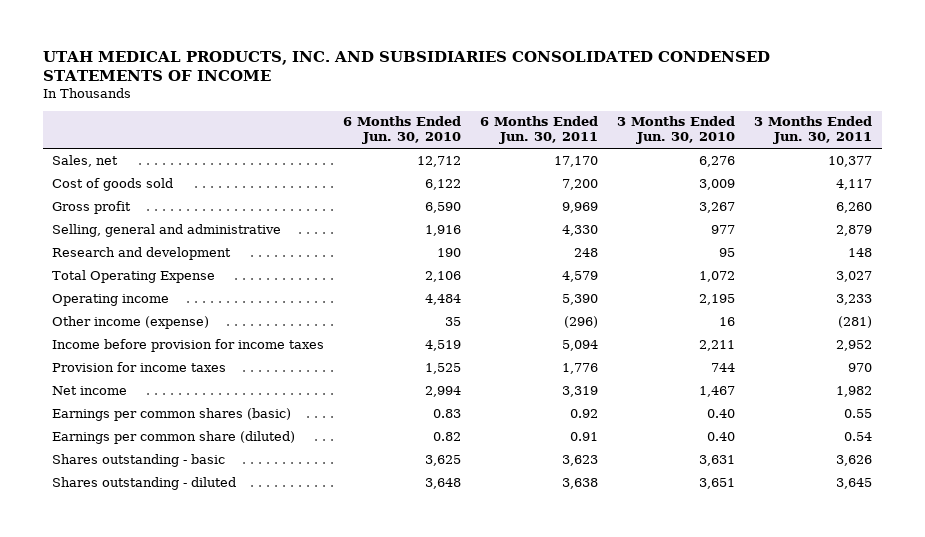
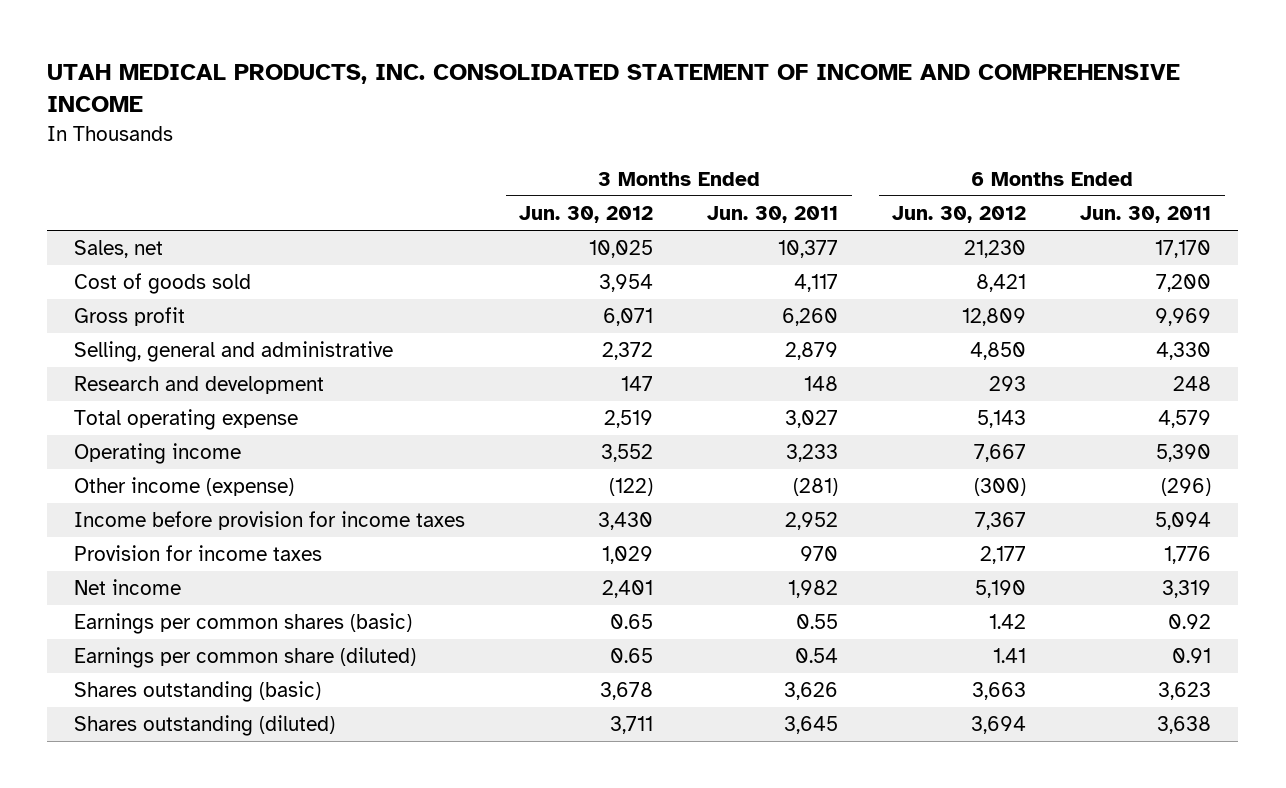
[42,51,770,82] UTAH MEDICAL PRODUCTS, INC. AND SUBSIDIARIES CONSOLIDATED CONDENSED STATEMENTS OF INCOME -> [47,63,1181,113] UTAH MEDICAL PRODUCTS, INC. CONSOLIDATED STATEMENT OF INCOME AND COMPREHENSIVE INCOME
[343,116,462,145] 6 Months Ended Jun. 30, 2010 -> none
[617,116,736,145] 3 Months Ended Jun. 30, 2010 -> none
none -> [519,206,654,224] Jun. 30, 2012
none -> [892,206,1027,224] Jun. 30, 2012
[52,269,216,283] Total Operating Expense -> [74,409,299,431] Total operating expense
[52,453,226,467] Shares outstanding - basic -> [74,681,322,703] Shares outstanding (basic)
[52,476,237,490] Shares outstanding - diluted -> [74,715,336,737] Shares outstanding (diluted)

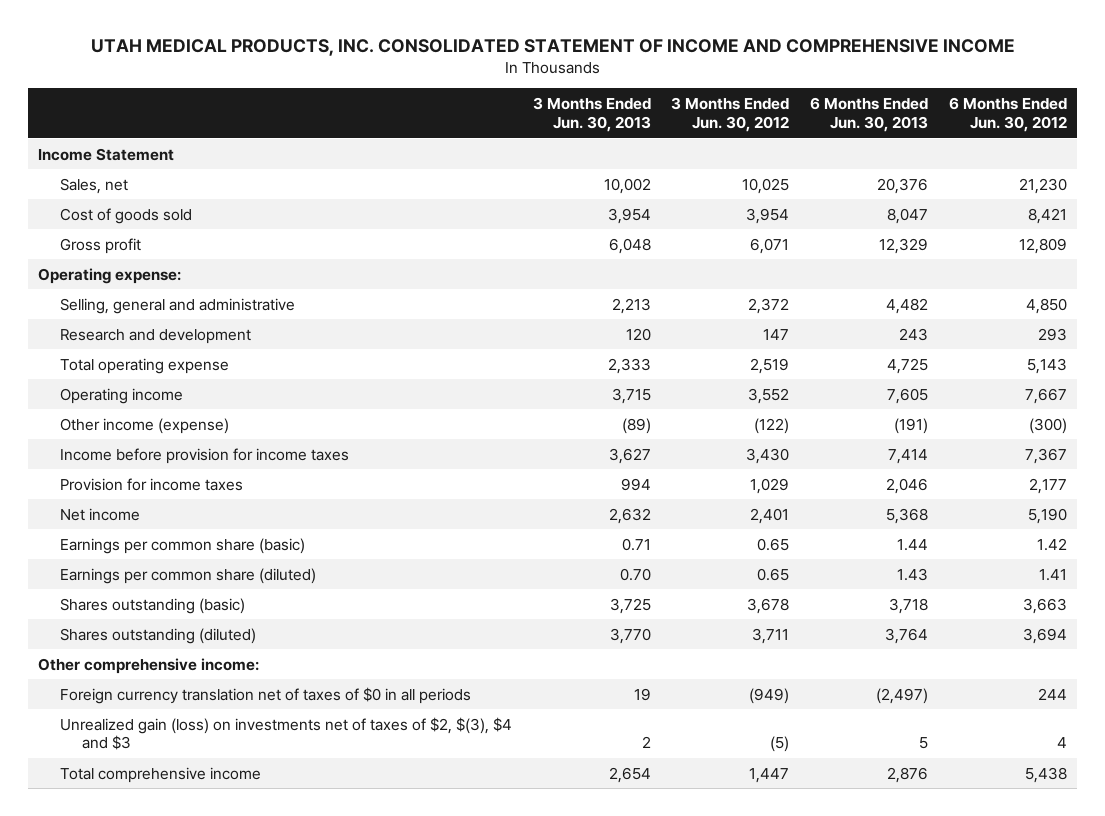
[707,206,839,224] Jun. 30, 2011 -> none
[1080,206,1212,224] Jun. 30, 2011 -> none
none -> [532,97,651,132] 3 Months Ended Jun. 30, 2013
none -> [809,97,928,132] 6 Months Ended Jun. 30, 2013
none -> [38,147,175,161] Income Statement
none -> [38,267,182,284] Operating expense:
[74,613,413,635] Earnings per common shares (basic) -> [59,537,305,554] Earnings per common share (basic)
none -> [38,657,260,674] Other comprehensive income:
none -> [59,686,471,704] Foreign currency translation net of taxes of $0 in all periods
none -> [59,716,512,751] Unrealized gain (loss) on investments net of taxes of $2, $(3), $4 and $3
none -> [59,766,261,783] Total comprehensive income

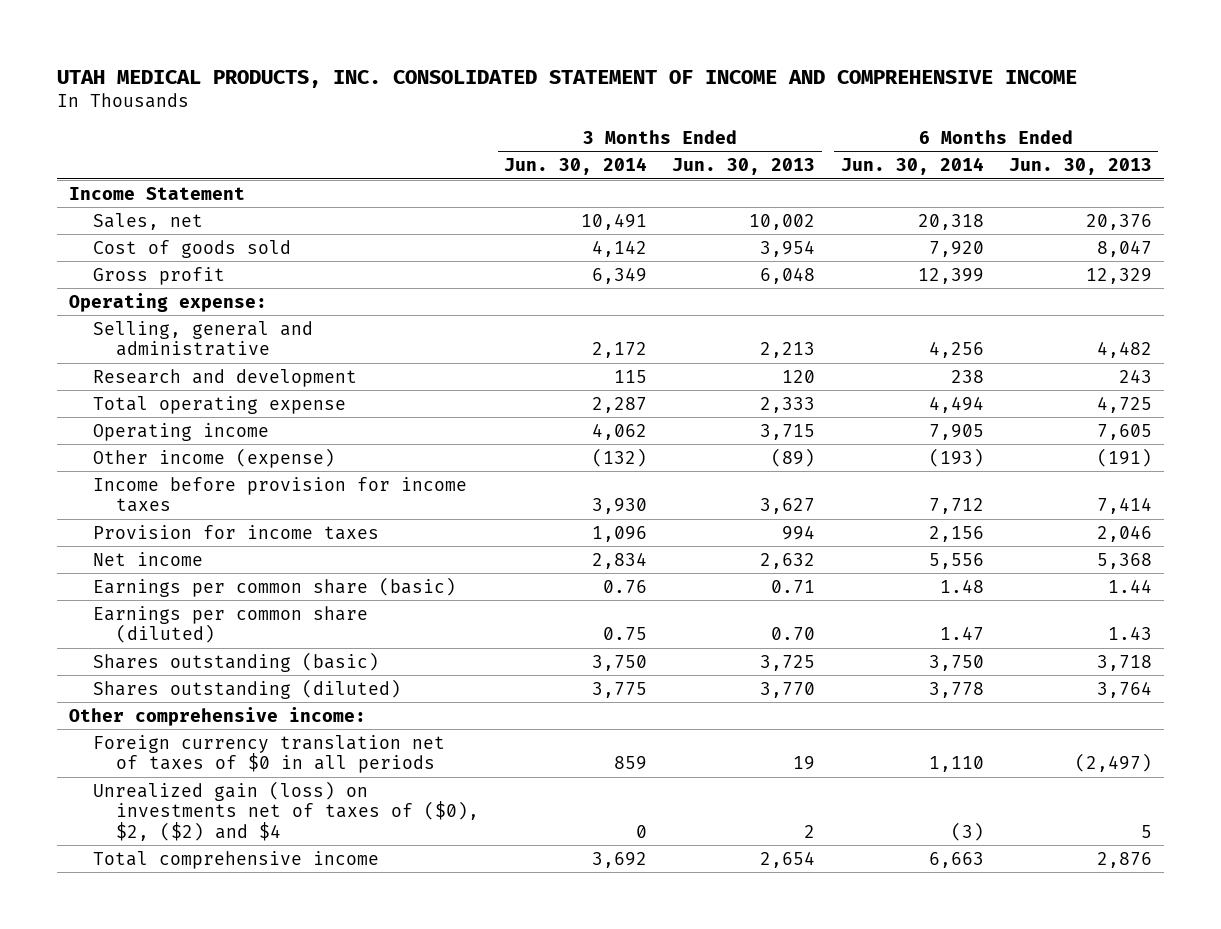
[671,97,790,132] 3 Months Ended Jun. 30, 2012 -> none
[948,97,1067,132] 6 Months Ended Jun. 30, 2012 -> none
none -> [504,157,648,176] Jun. 30, 2014
none -> [840,157,984,176] Jun. 30, 2014
[59,716,512,751] Unrealized gain (loss) on investments net of taxes of $2, $(3), $4 and $3 -> [92,780,480,841] Unrealized gain (loss) on investments net of taxes of ($0), $2, ($2) and $4

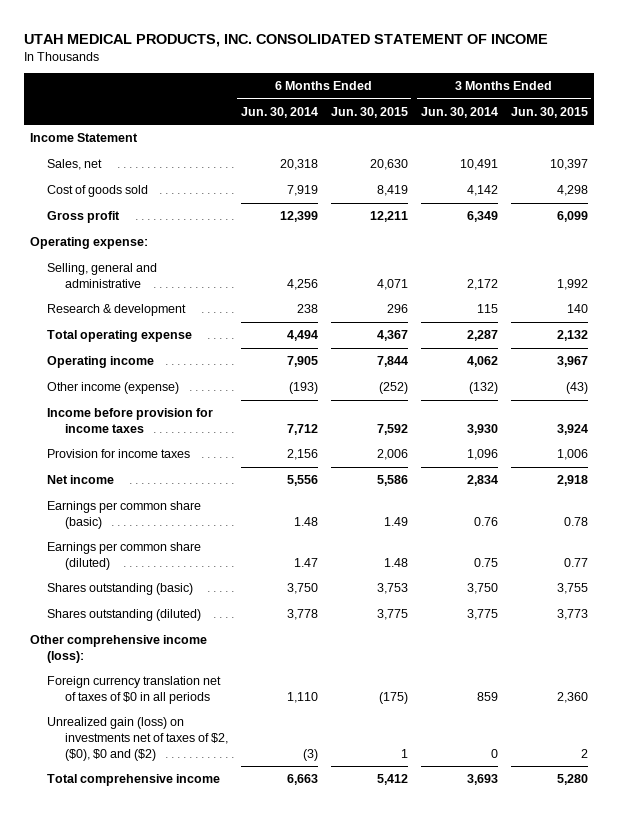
[56,69,1077,88] UTAH MEDICAL PRODUCTS, INC. CONSOLIDATED STATEMENT OF INCOME AND COMPREHENSIVE INCOME -> [23,33,548,47] UTAH MEDICAL PRODUCTS, INC. CONSOLIDATED STATEMENT OF INCOME
[672,158,816,176] Jun. 30, 2013 -> none
[1008,158,1152,176] Jun. 30, 2013 -> none
none -> [330,106,408,118] Jun. 30, 2015
none -> [510,106,588,118] Jun. 30, 2015
[928,240,984,257] 7,920 -> [286,185,318,197] 7,919
[92,368,357,387] Research and development -> [47,304,187,317] Research & development
[69,706,367,726] Other comprehensive income: -> [30,635,208,663] Other comprehensive income (loss):
[92,780,480,841] Unrealized gain (loss) on investments net of taxes of ($0), $2, ($2) and $4 -> [47,717,228,761] Unrealized gain (loss) on investments net of taxes of $2, ($0), $0 and ($2)
[592,851,648,868] 3,692 -> [466,774,498,786] 3,693

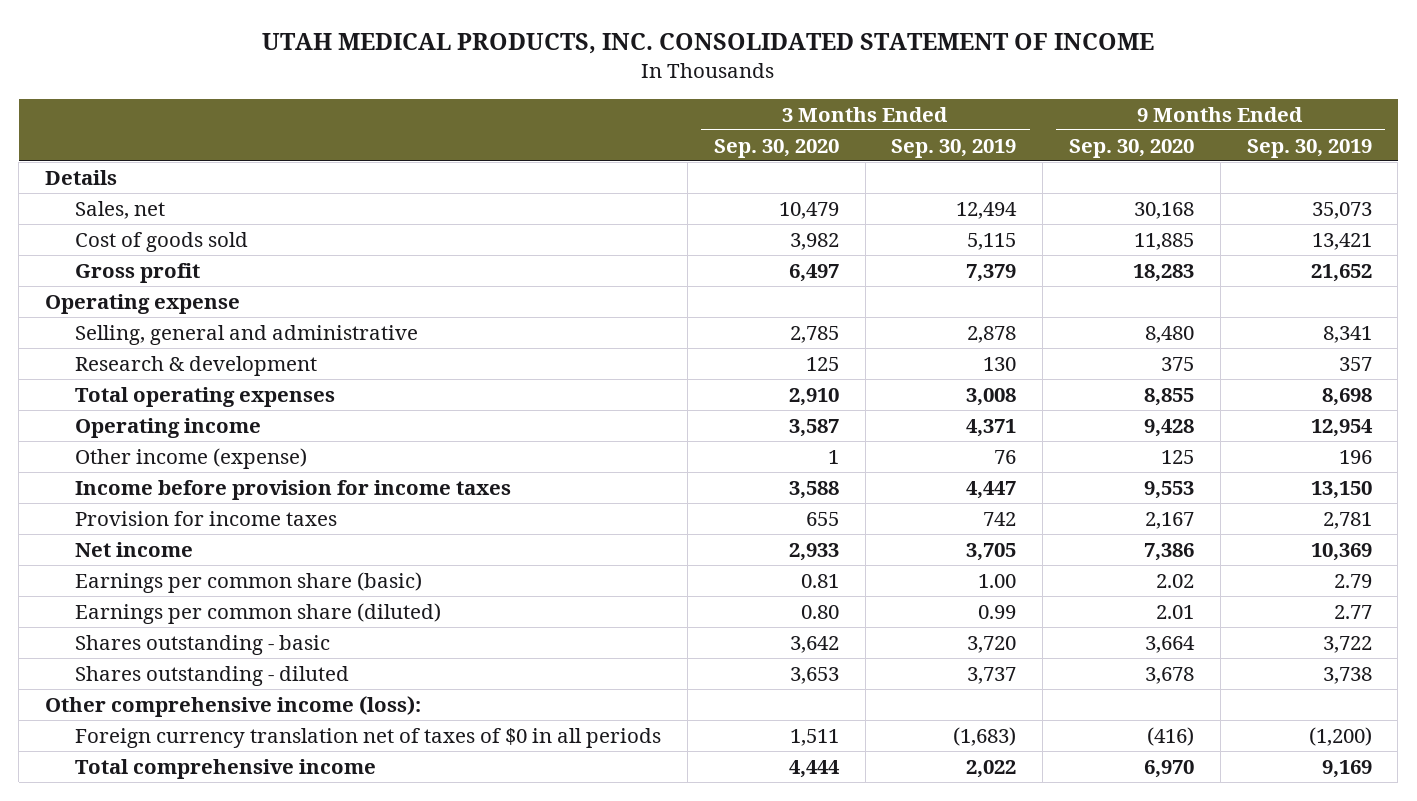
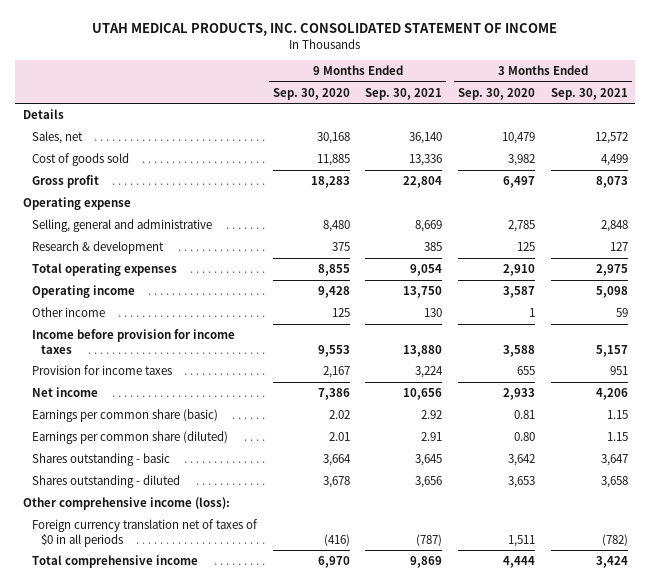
[891,138,1017,158] Sep. 30, 2019 -> none
[1246,138,1372,158] Sep. 30, 2019 -> none
none -> [365,87,443,100] Sep. 30, 2021
none -> [550,87,628,100] Sep. 30, 2021
[75,447,308,469] Other income (expense) -> [32,306,106,317] Other income

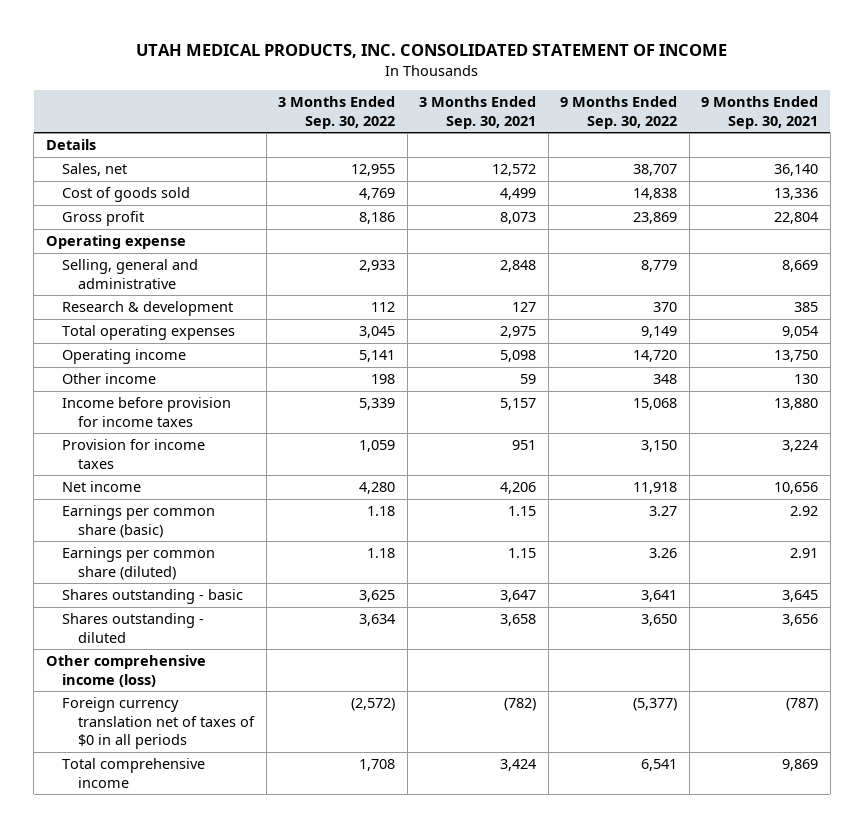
[272,87,350,100] Sep. 30, 2020 -> none
[458,87,536,100] Sep. 30, 2020 -> none
none -> [278,96,396,129] 3 Months Ended Sep. 30, 2022
none -> [560,96,678,129] 9 Months Ended Sep. 30, 2022
[23,496,231,510] Other comprehensive income (loss): -> [45,655,206,687] Other comprehensive income (loss)

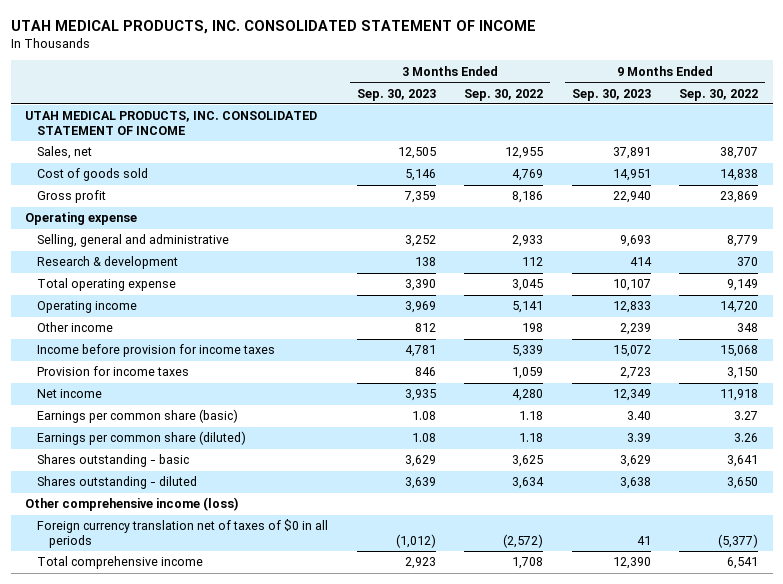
[419,96,537,129] 3 Months Ended Sep. 30, 2021 -> none
[701,96,819,129] 9 Months Ended Sep. 30, 2021 -> none
none -> [356,88,436,101] Sep. 30, 2023
none -> [571,88,651,101] Sep. 30, 2023
[45,139,96,151] Details -> none
none -> [25,111,318,135] UTAH MEDICAL PRODUCTS, INC. CONSOLIDATED STATEMENT OF INCOME
[62,325,236,341] Total operating expenses -> [37,278,177,292] Total operating expense

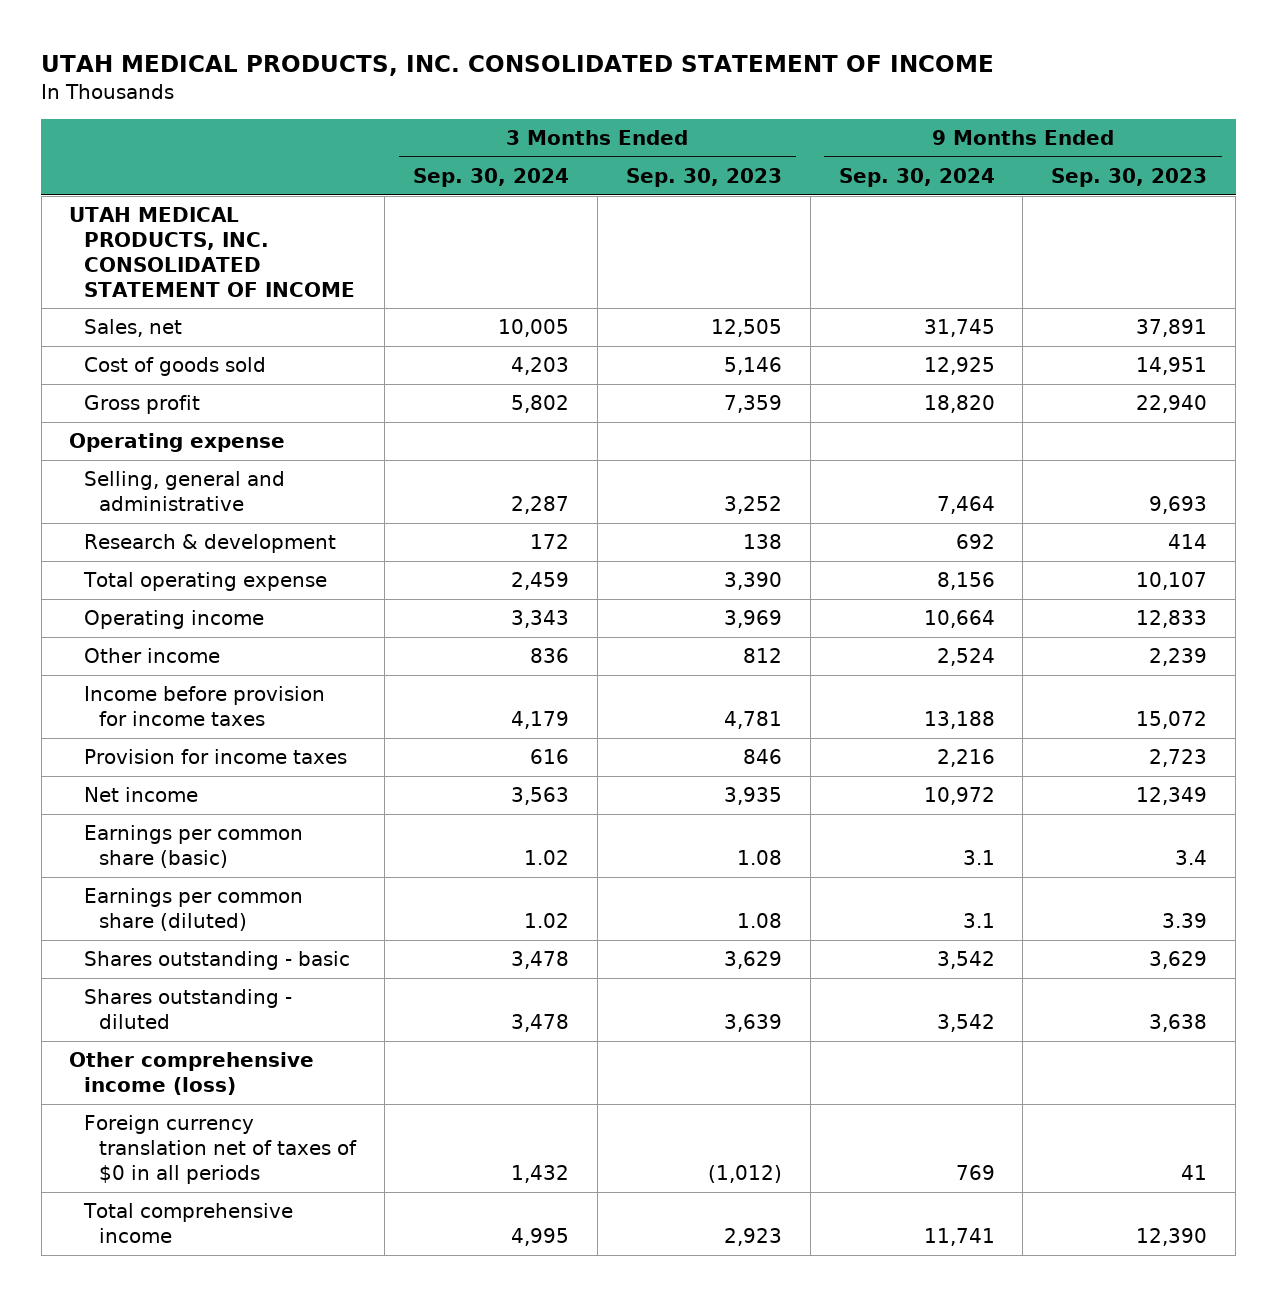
[464,88,544,101] Sep. 30, 2022 -> none
[679,88,759,101] Sep. 30, 2022 -> none
none -> [412,168,569,188] Sep. 30, 2024
none -> [838,168,995,188] Sep. 30, 2024
[626,411,651,421] 3.40 -> [1175,850,1208,866] 3.4

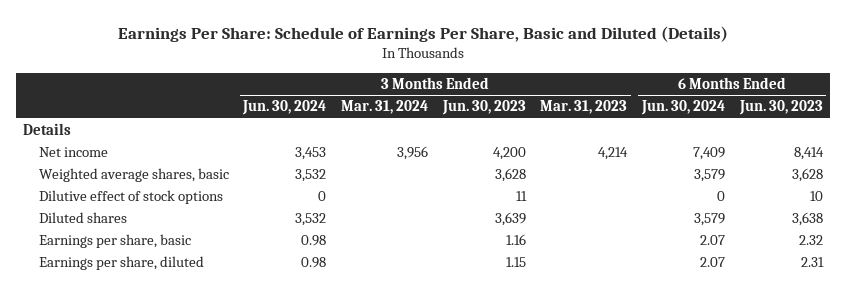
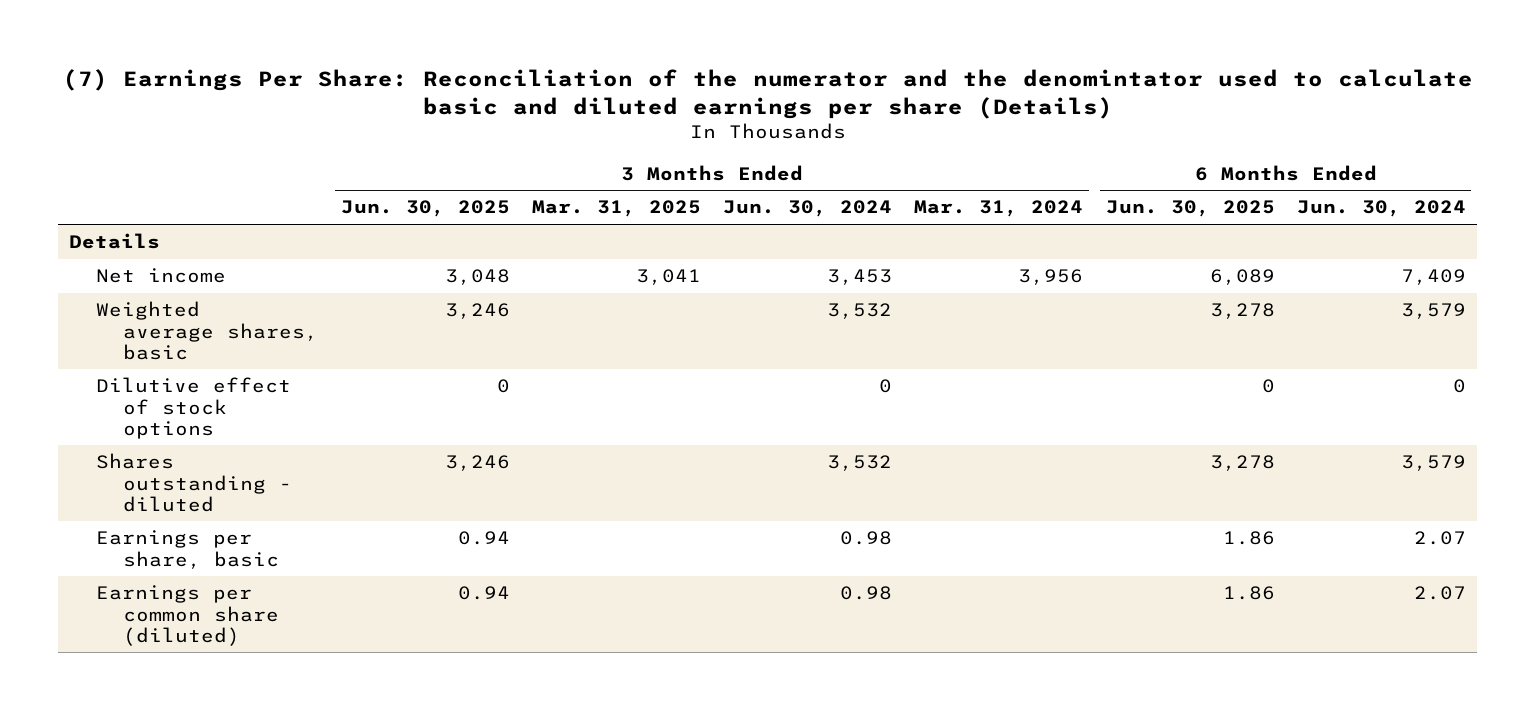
[117,25,728,42] Earnings Per Share: Schedule of Earnings Per Share, Basic and Diluted (Details) -> [62,69,1473,120] (7) Earnings Per Share: Reconciliation of the numerator and the denomintator used to calculate basic and diluted earnings per share (Details)
[441,100,526,116] Jun. 30, 2023 -> none
[540,100,628,115] Mar. 31, 2023 -> none
[738,100,823,116] Jun. 30, 2023 -> none
none -> [340,200,510,218] Jun. 30, 2025
none -> [531,200,701,218] Mar. 31, 2025
none -> [1105,200,1275,218] Jun. 30, 2025
[38,212,127,224] Diluted shares -> [96,453,293,512] Shares outstanding - diluted
[38,256,204,271] Earnings per share, diluted -> [96,585,280,646] Earnings per common share (diluted)

